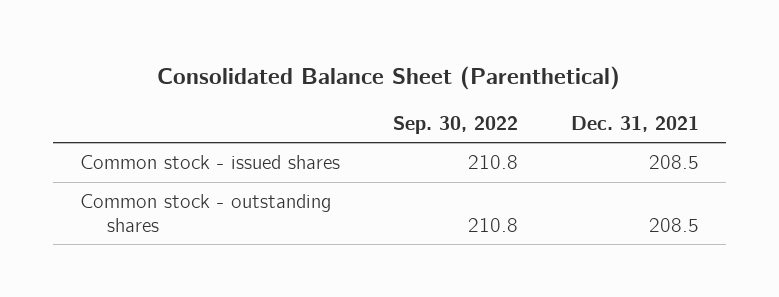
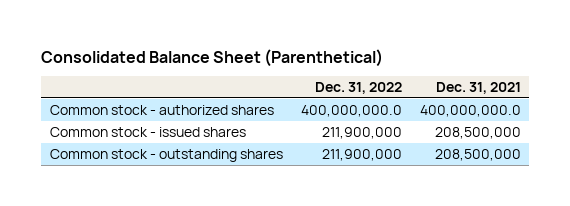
[392,115,518,134] Sep. 30, 2022 -> none
none -> [314,82,402,95] Dec. 31, 2022
none -> [49,104,274,115] Common stock - authorized shares
[649,155,700,170] 208.5 -> [434,126,521,139] 208,500,000
[649,217,700,232] 208.5 -> [434,148,521,161] 208,500,000

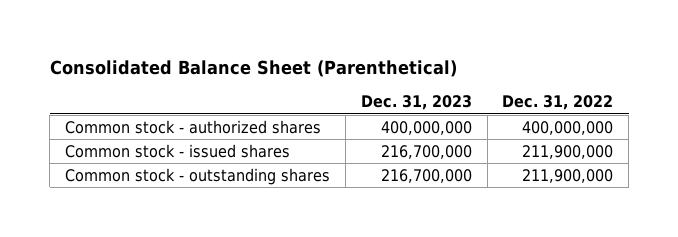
[435,82,521,95] Dec. 31, 2021 -> none
none -> [360,95,472,111] Dec. 31, 2023
[300,104,402,117] 400,000,000.0 -> [522,120,614,135] 400,000,000

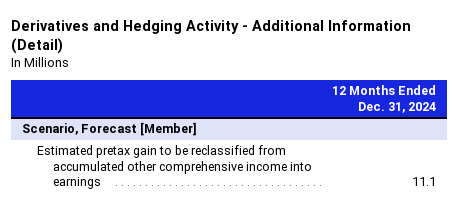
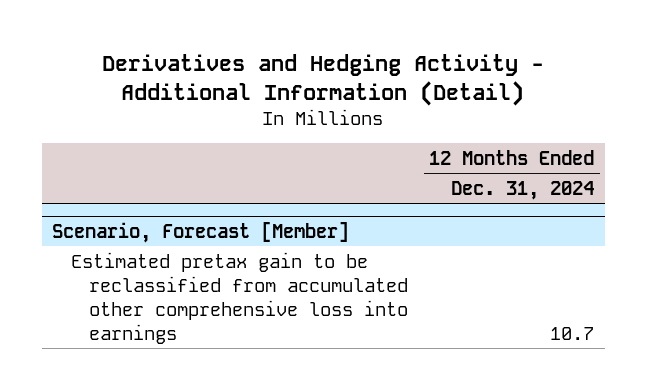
[37,145,312,189] Estimated pretax gain to be reclassified from accumulated other comprehensive income into earnings -> [70,251,409,344] Estimated pretax gain to be reclassified from accumulated other comprehensive loss into earnings
[412,176,437,186] 11.1 -> [550,326,595,340] 10.7

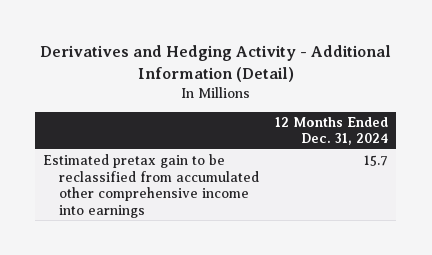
[52,221,350,243] Scenario, Forecast [Member] -> none
[70,251,409,344] Estimated pretax gain to be reclassified from accumulated other comprehensive loss into earnings -> [43,154,260,218] Estimated pretax gain to be reclassified from accumulated other comprehensive income into earnings
[550,326,595,340] 10.7 -> [364,155,389,167] 15.7

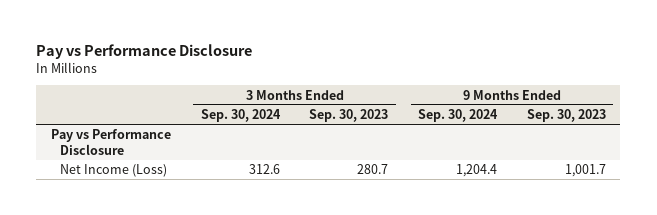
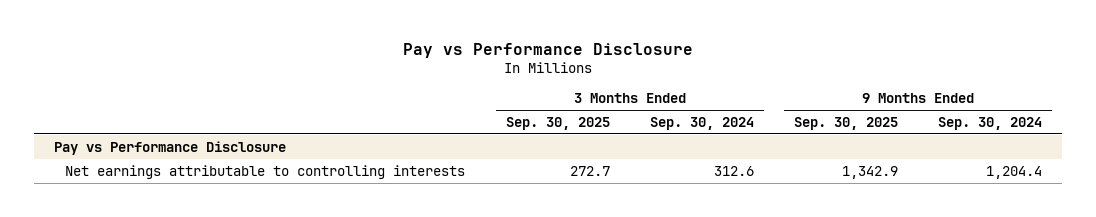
[309,109,389,123] Sep. 30, 2023 -> none
[526,109,606,123] Sep. 30, 2023 -> none
none -> [505,116,610,130] Sep. 30, 2025
none -> [793,116,898,130] Sep. 30, 2025
[60,164,168,178] Net Income (Loss) -> [65,164,466,179] Net earnings attributable to controlling interests

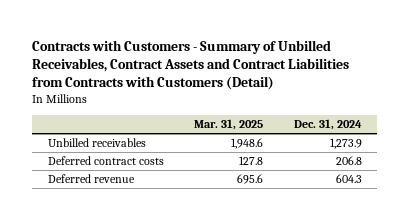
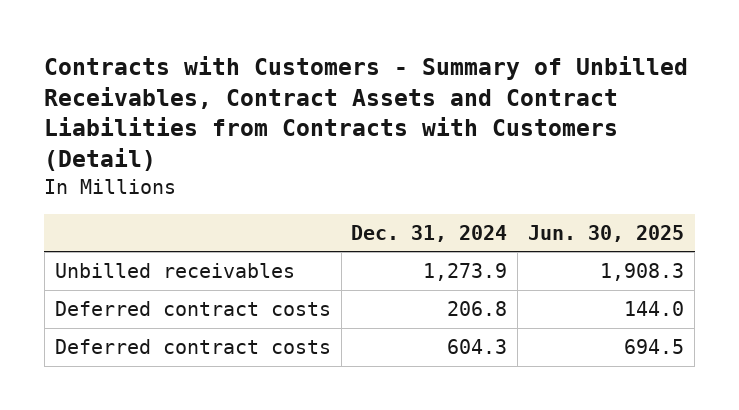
[194,119,264,131] Mar. 31, 2025 -> none
none -> [528,224,685,242] Jun. 30, 2025
[47,174,135,184] Deferred revenue -> [54,339,331,355] Deferred contract costs

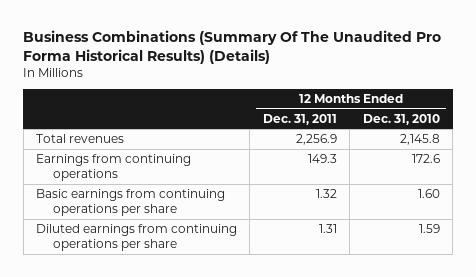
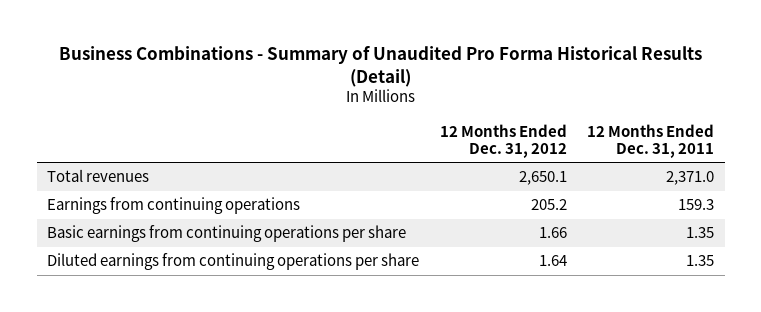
[23,29,442,64] Business Combinations (Summary Of The Unaudited Pro Forma Historical Results) (Details) -> [58,45,702,87] Business Combinations - Summary of Unaudited Pro Forma Historical Results (Detail)
[362,113,440,125] Dec. 31, 2010 -> none
none -> [439,123,567,158] 12 Months Ended Dec. 31, 2012
[295,134,337,146] 2,256.9 -> [666,171,715,186] 2,371.0
[307,154,337,164] 149.3 -> [678,199,715,211] 159.3
[315,189,337,199] 1.32 -> [686,227,715,239] 1.35
[318,224,337,234] 1.31 -> [686,255,715,267] 1.35

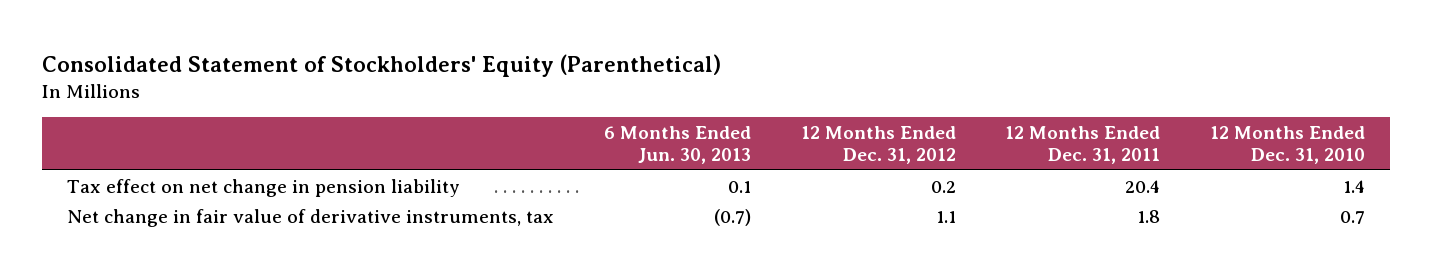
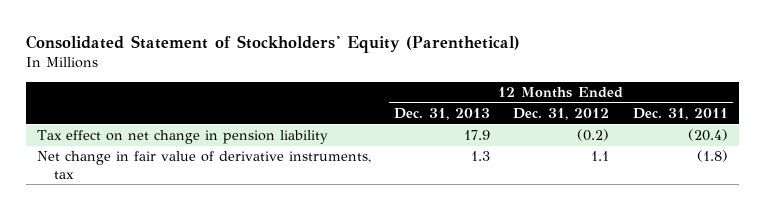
[603,125,751,165] 6 Months Ended Jun. 30, 2013 -> none
[1210,125,1366,165] 12 Months Ended Dec. 31, 2010 -> none
none -> [394,108,491,121] Dec. 31, 2013
[930,180,956,193] 0.2 -> [577,129,610,142] (0.2)
[1125,179,1161,193] 20.4 -> [687,129,728,142] (20.4)
[1137,209,1161,223] 1.8 -> [696,150,728,163] (1.8)

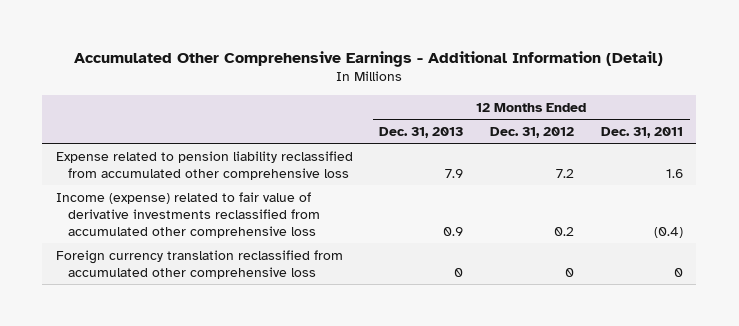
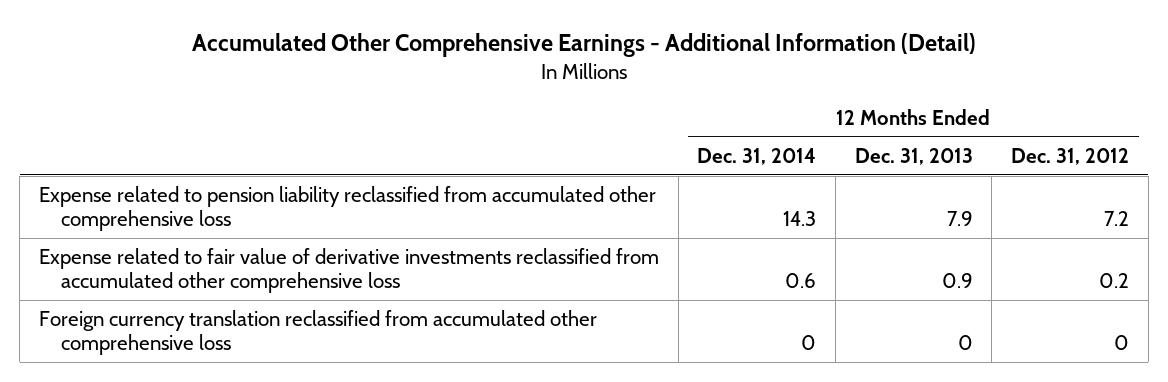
[600,126,683,138] Dec. 31, 2011 -> none
none -> [697,147,817,165] Dec. 31, 2014
[55,191,321,238] Income (expense) related to fair value of derivative investments reclassified from accumulated other comprehensive loss -> [38,248,659,293] Expense related to fair value of derivative investments reclassified from accumulated other comprehensive loss

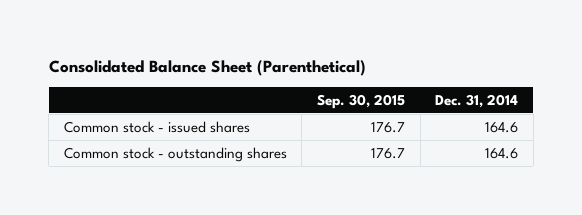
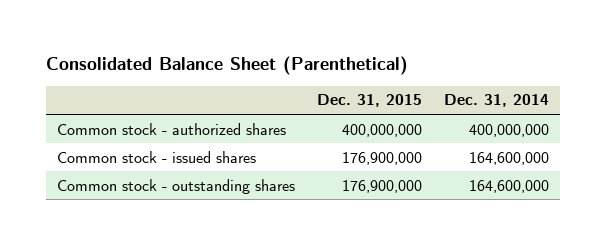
[317,93,406,109] Sep. 30, 2015 -> none
none -> [316,94,422,108] Dec. 31, 2015
none -> [56,122,286,135] Common stock - authorized shares
[485,122,519,134] 164.6 -> [468,151,549,165] 164,600,000
[485,148,519,160] 164.6 -> [468,179,549,193] 164,600,000

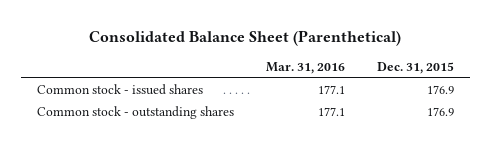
[443,94,549,108] Dec. 31, 2014 -> none
none -> [265,62,345,75] Mar. 31, 2016
[56,122,286,135] Common stock - authorized shares -> none
[341,151,422,165] 176,900,000 -> [426,85,454,95] 176.9
[341,179,422,193] 176,900,000 -> [426,107,454,117] 176.9

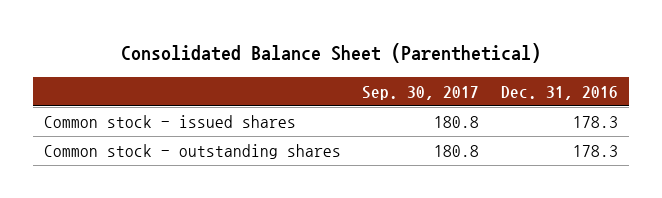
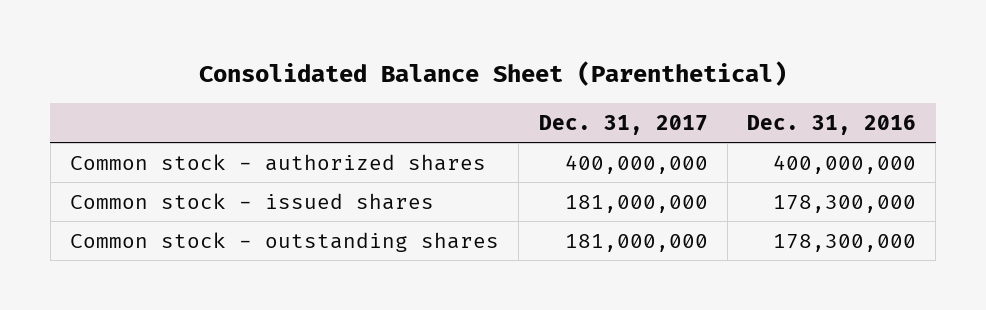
[362,85,480,100] Sep. 30, 2017 -> none
none -> [538,114,708,135] Dec. 31, 2017
none -> [70,153,487,171] Common stock - authorized shares
[572,116,618,129] 178.3 -> [773,194,917,213] 178,300,000
[572,145,618,158] 178.3 -> [773,233,917,252] 178,300,000

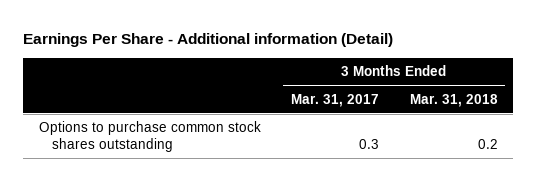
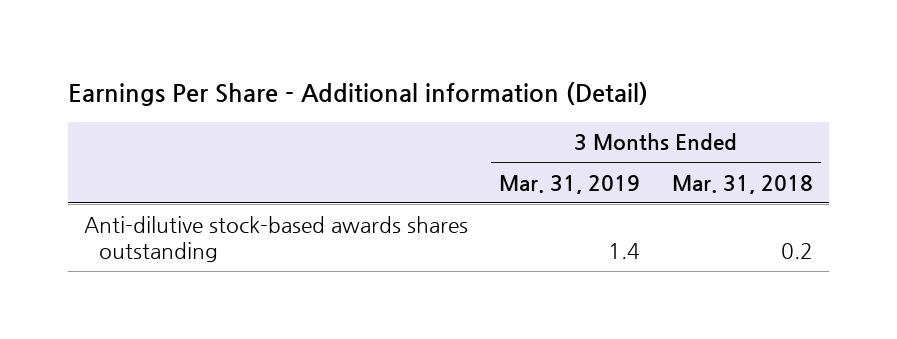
[291,93,380,107] Mar. 31, 2017 -> none
none -> [499,174,641,194] Mar. 31, 2019
[38,121,261,153] Options to purchase common stock shares outstanding -> [83,215,468,263] Anti-dilutive stock-based awards shares outstanding

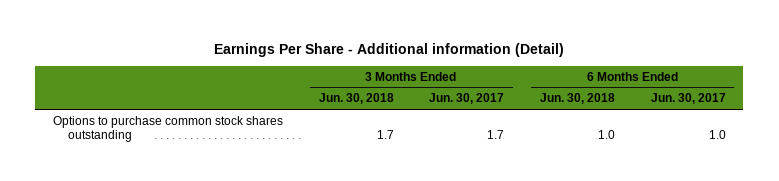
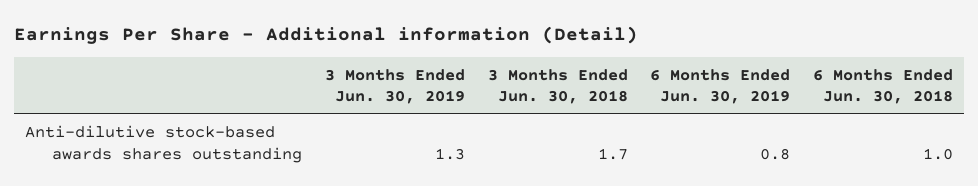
[429,93,505,105] Jun. 30, 2017 -> none
[650,93,726,105] Jun. 30, 2017 -> none
none -> [324,68,465,105] 3 Months Ended Jun. 30, 2019
none -> [650,68,791,105] 6 Months Ended Jun. 30, 2019
[53,115,284,143] Options to purchase common stock shares outstanding -> [25,125,303,164] Anti-dilutive stock-based awards shares outstanding

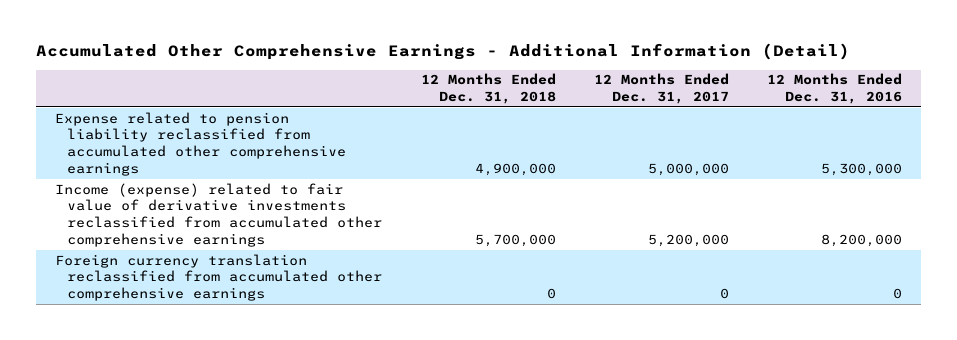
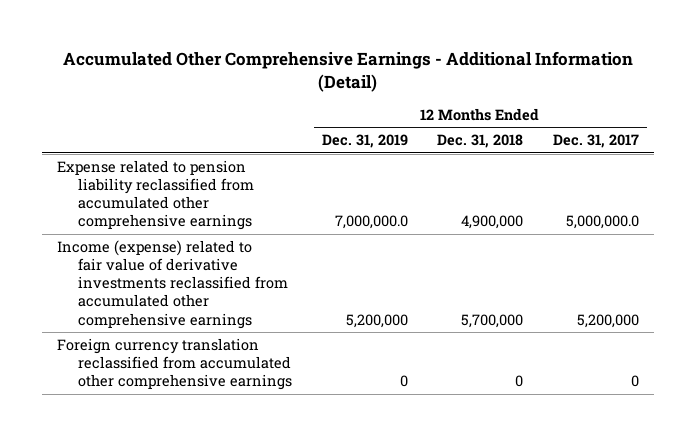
[766,73,902,105] 12 Months Ended Dec. 31, 2016 -> none
none -> [321,134,408,149] Dec. 31, 2019
[647,163,729,177] 5,000,000 -> [566,215,640,230] 5,000,000.0

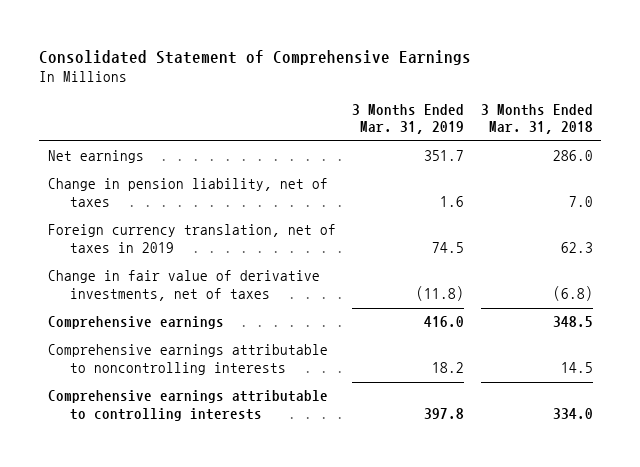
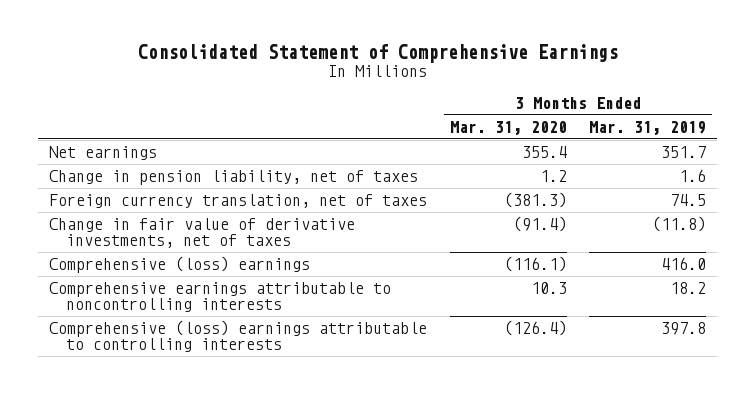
[480,103,593,135] 3 Months Ended Mar. 31, 2018 -> none
none -> [449,121,567,136] Mar. 31, 2020
[47,224,336,254] Foreign currency translation, net of taxes in 2019 -> [49,194,428,209] Foreign currency translation, net of taxes
[47,316,224,330] Comprehensive earnings -> [49,256,311,274] Comprehensive (loss) earnings
[47,390,328,422] Comprehensive earnings attributable to controlling interests -> [49,320,428,353] Comprehensive (loss) earnings attributable to controlling interests

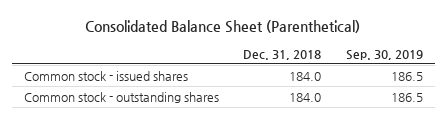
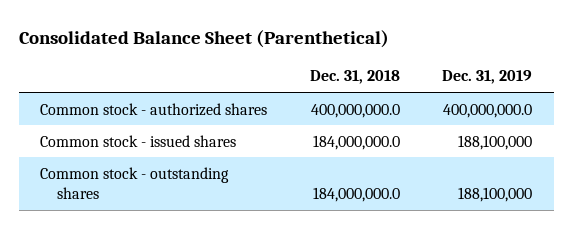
[345,49,423,60] Sep. 30, 2019 -> none
none -> [442,70,533,85] Dec. 31, 2019
none -> [40,102,268,116] Common stock - authorized shares
[289,71,322,81] 184.0 -> [312,134,400,150] 184,000,000.0
[289,92,322,102] 184.0 -> [312,186,400,202] 184,000,000.0

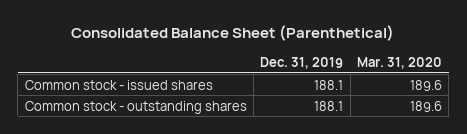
[309,70,400,85] Dec. 31, 2018 -> none
none -> [357,56,443,69] Mar. 31, 2020
[40,102,268,116] Common stock - authorized shares -> none
[458,134,533,150] 188,100,000 -> [314,79,344,90] 188.1
[458,186,533,202] 188,100,000 -> [314,100,344,111] 188.1

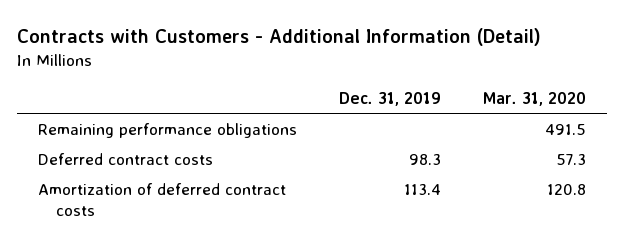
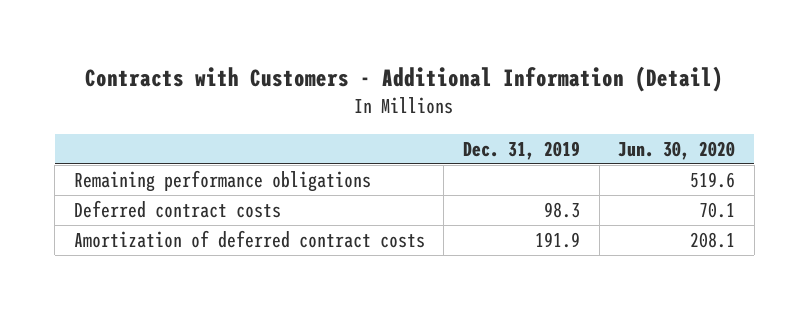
[483,92,587,107] Mar. 31, 2020 -> none
none -> [618,140,736,160] Jun. 30, 2020
[404,183,442,195] 113.4 -> [534,232,580,249] 191.9

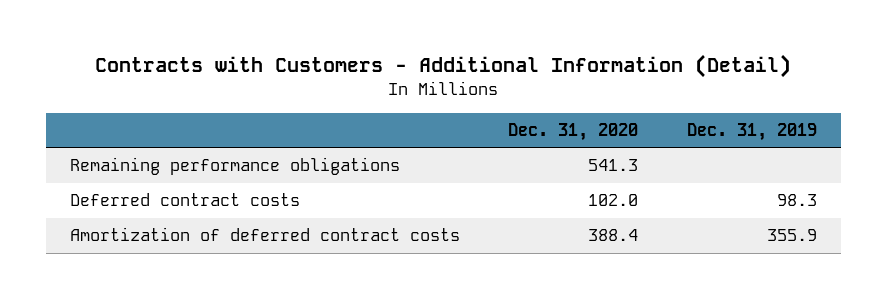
[618,140,736,160] Jun. 30, 2020 -> none
none -> [508,122,639,141] Dec. 31, 2020
[534,232,580,249] 191.9 -> [766,229,817,242] 355.9

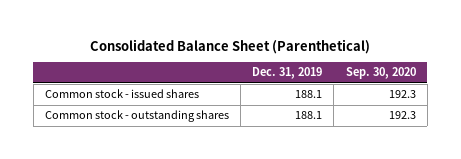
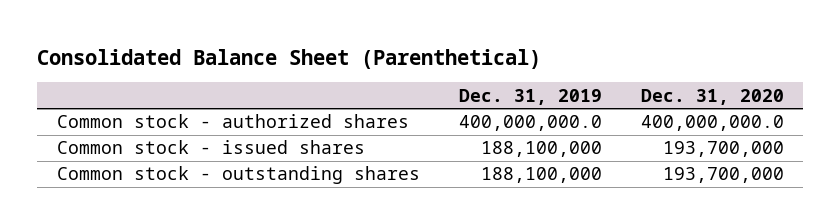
[345,67,416,80] Sep. 30, 2020 -> none
none -> [640,88,784,105] Dec. 31, 2020
none -> [56,114,409,129] Common stock - authorized shares
[295,90,323,99] 188.1 -> [480,141,602,158] 188,100,000
[295,111,323,120] 188.1 -> [480,167,602,184] 188,100,000

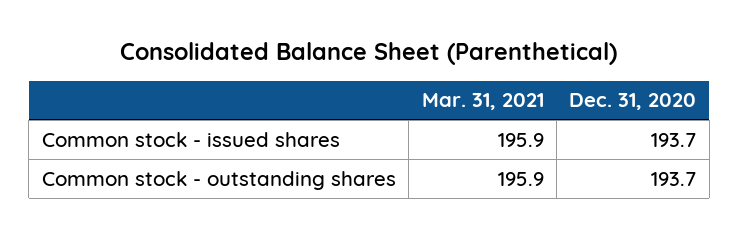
[458,88,602,105] Dec. 31, 2019 -> none
none -> [421,93,544,111] Mar. 31, 2021
[56,114,409,129] Common stock - authorized shares -> none
[662,141,784,158] 193,700,000 -> [651,132,697,147] 193.7
[662,167,784,184] 193,700,000 -> [651,171,697,186] 193.7

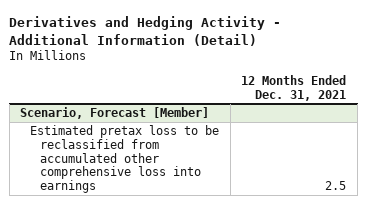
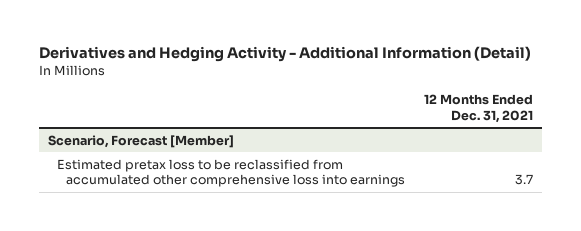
[325,181,347,191] 2.5 -> [514,174,533,186] 3.7

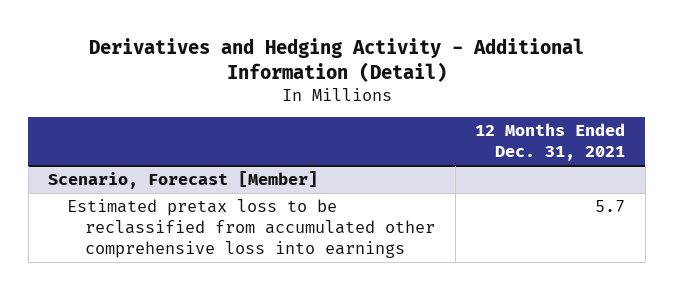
[514,174,533,186] 3.7 -> [595,200,626,213] 5.7

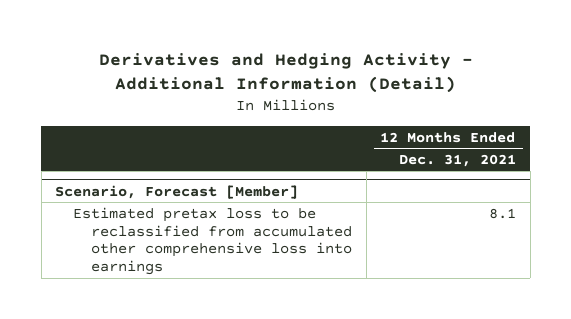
[595,200,626,213] 5.7 -> [488,207,516,219] 8.1

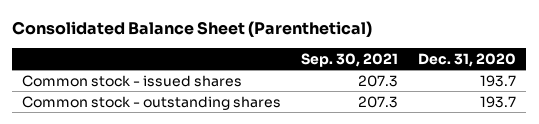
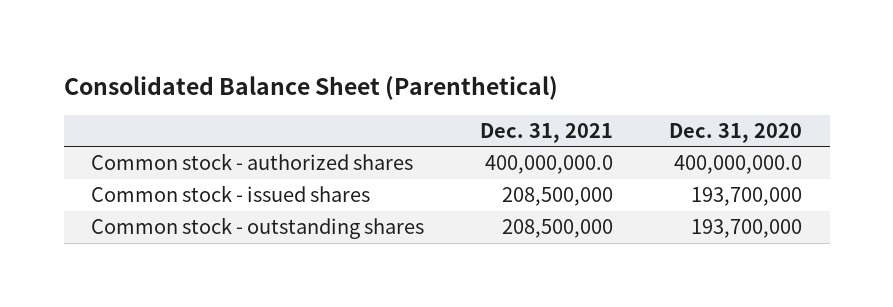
[301,52,399,67] Sep. 30, 2021 -> none
none -> [480,122,614,143] Dec. 31, 2021
none -> [91,153,414,171] Common stock - authorized shares
[480,74,517,87] 193.7 -> [690,187,802,207] 193,700,000
[480,95,517,108] 193.7 -> [690,219,802,239] 193,700,000

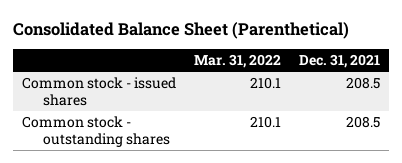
[668,122,802,143] Dec. 31, 2020 -> none
none -> [194,54,282,69] Mar. 31, 2022
[91,153,414,171] Common stock - authorized shares -> none
[502,187,614,207] 208,500,000 -> [346,76,381,89] 208.5
[502,219,614,239] 208,500,000 -> [346,115,381,128] 208.5

